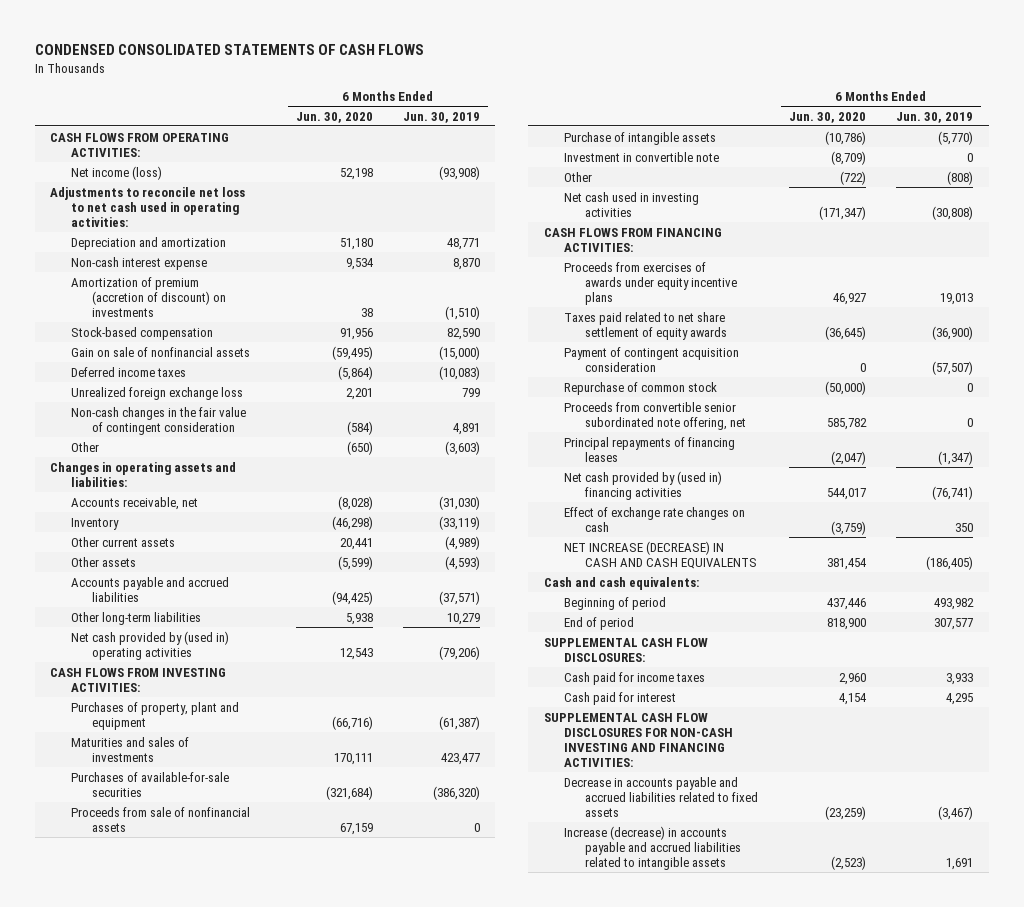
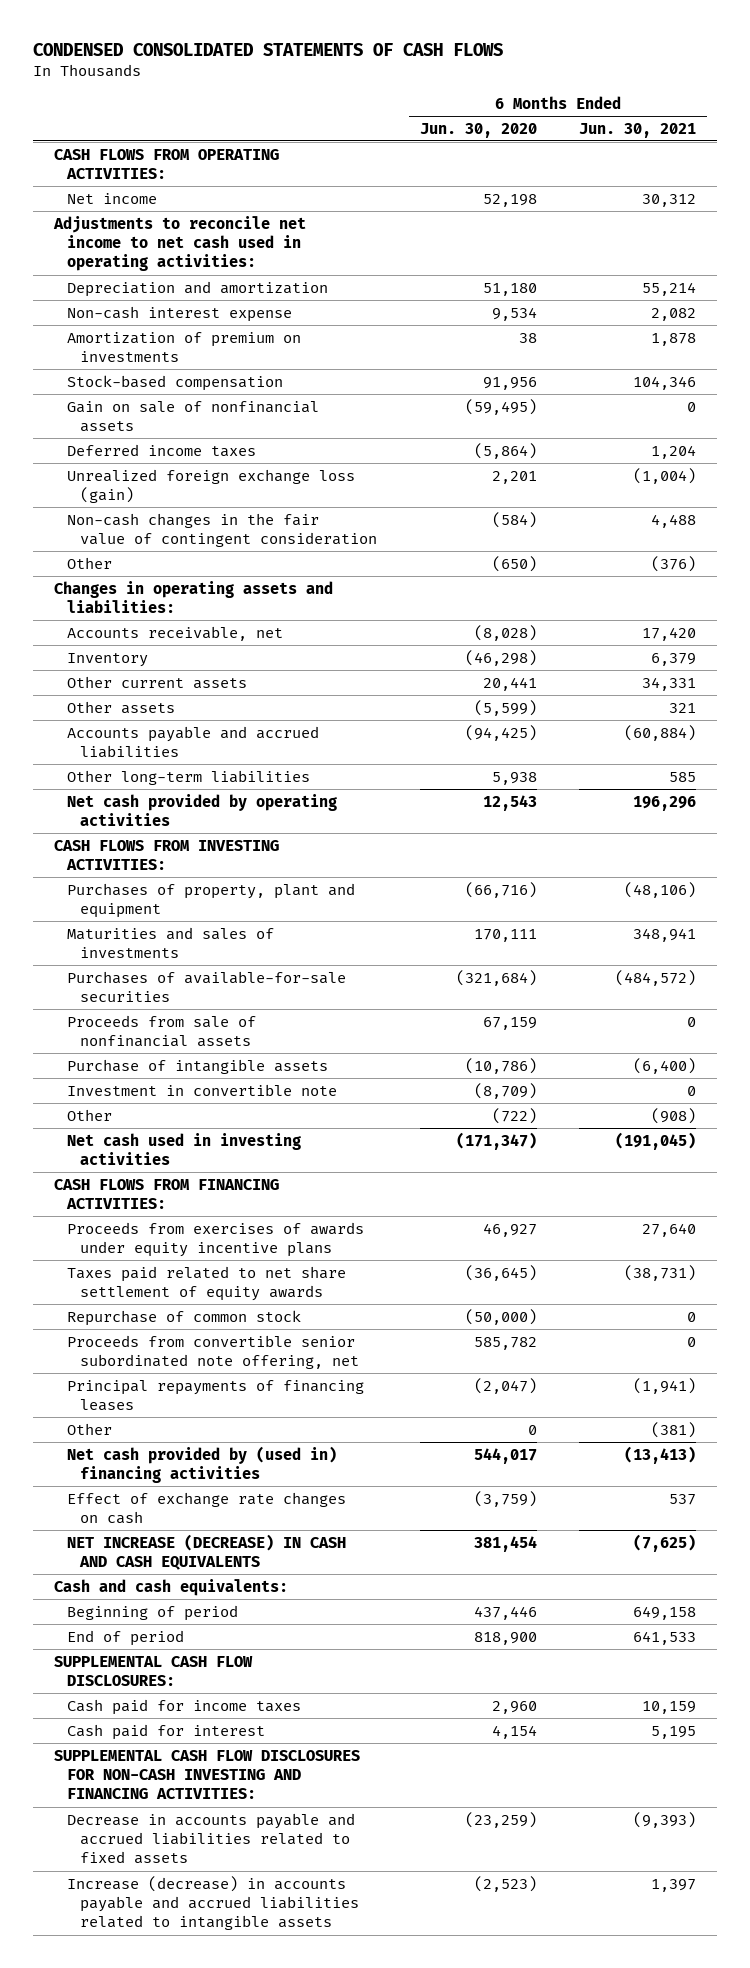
[403,111,481,123] Jun. 30, 2019 -> none
none -> [578,122,696,138] Jun. 30, 2021
[71,165,163,180] Net income (loss) -> [67,192,158,204] Net income
[50,186,246,227] Adjustments to reconcile net loss to net cash used in operating activities: -> [53,215,307,272] Adjustments to reconcile net income to net cash used in operating activities:
[71,276,227,317] Amortization of premium (accretion of discount) on investments -> [67,331,302,362] Amortization of premium on investments
[71,386,244,400] Unrealized foreign exchange loss -> [67,468,356,503] Unrealized foreign exchange loss (gain)
[71,630,230,660] Net cash provided by (used in) operating activities -> [67,793,338,826] Net cash provided by operating activities
[564,346,740,372] Payment of contingent acquisition consideration -> none
none -> [67,1422,113,1435] Other

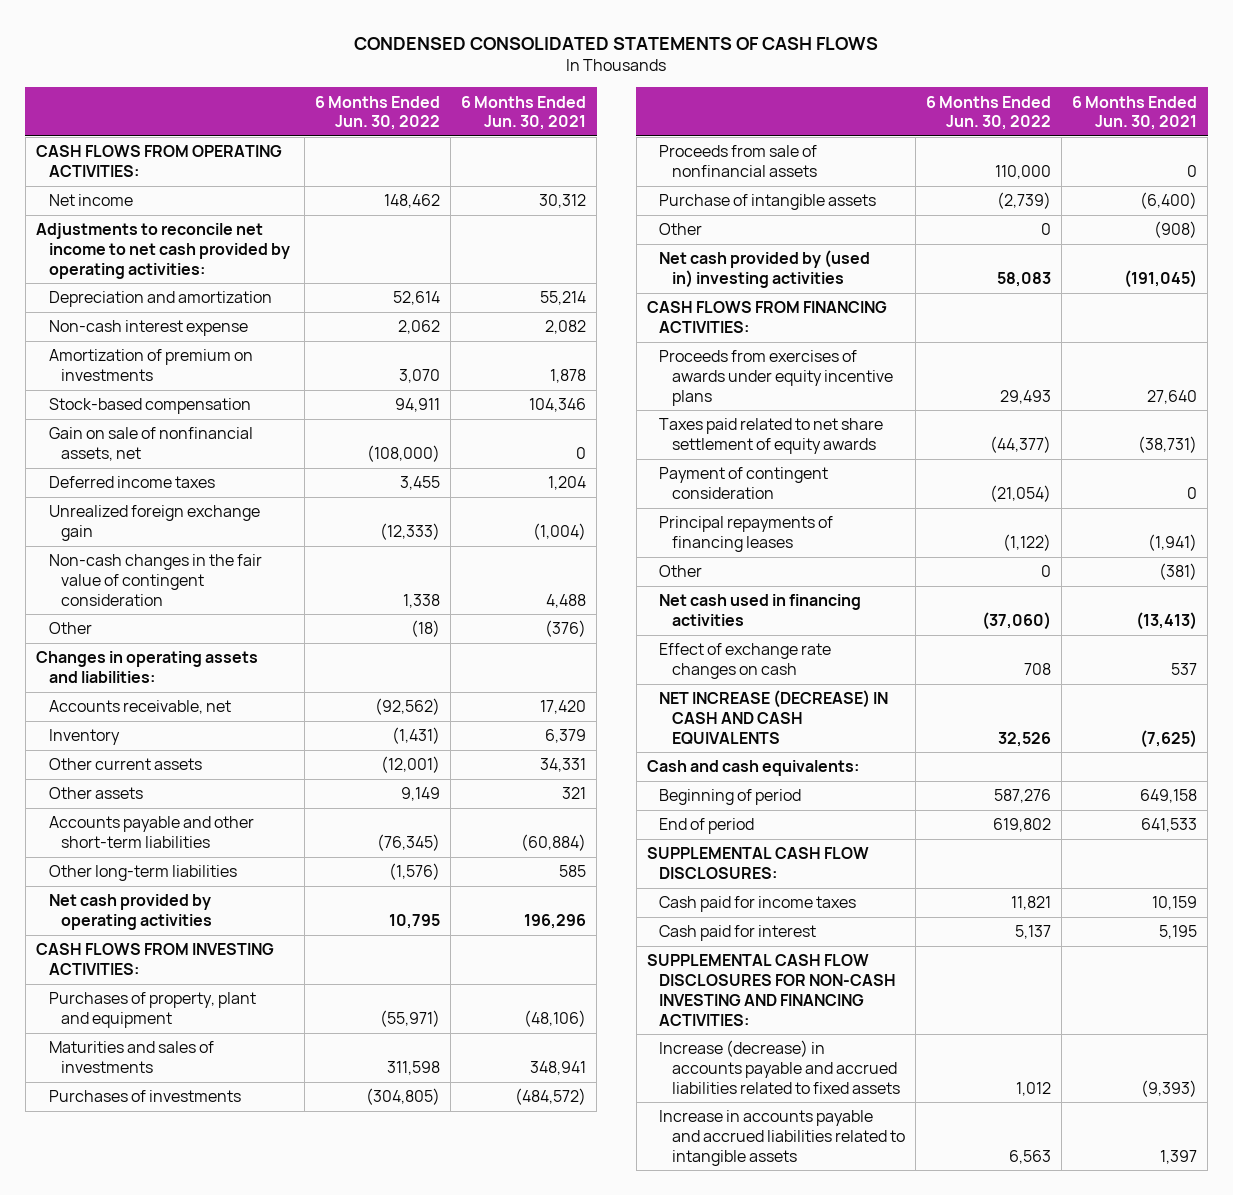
[419,122,537,138] Jun. 30, 2020 -> none
none -> [315,95,441,131] 6 Months Ended Jun. 30, 2022
[53,215,307,272] Adjustments to reconcile net income to net cash used in operating activities: -> [35,223,290,279] Adjustments to reconcile net income to net cash provided by operating activities:
[67,400,320,432] Gain on sale of nonfinancial assets -> [48,427,253,462] Gain on sale of nonfinancial assets, net
[67,468,356,503] Unrealized foreign exchange loss (gain) -> [48,505,260,542] Unrealized foreign exchange gain
[67,725,320,758] Accounts payable and accrued liabilities -> [48,816,254,849] Accounts payable and other short-term liabilities
[67,970,347,1002] Purchases of available-for-sale securities -> [48,1090,241,1103] Purchases of investments
[67,1083,338,1096] Investment in convertible note -> none
[67,1132,302,1165] Net cash used in investing activities -> [659,250,871,289] Net cash provided by (used in) investing activities
[67,1309,302,1326] Repurchase of common stock -> none
[67,1334,360,1369] Proceeds from convertible senior subordinated note offering, net -> none
none -> [659,467,829,500] Payment of contingent consideration
[67,1445,338,1483] Net cash provided by (used in) financing activities -> [659,594,862,627] Net cash used in financing activities
[67,1812,356,1865] Decrease in accounts payable and accrued liabilities related to fixed assets -> [659,1040,901,1094] Increase (decrease) in accounts payable and accrued liabilities related to fixed assets
[67,1875,360,1931] Increase (decrease) in accounts payable and accrued liabilities related to intangible assets -> [659,1110,906,1166] Increase in accounts payable and accrued liabilities related to intangible assets

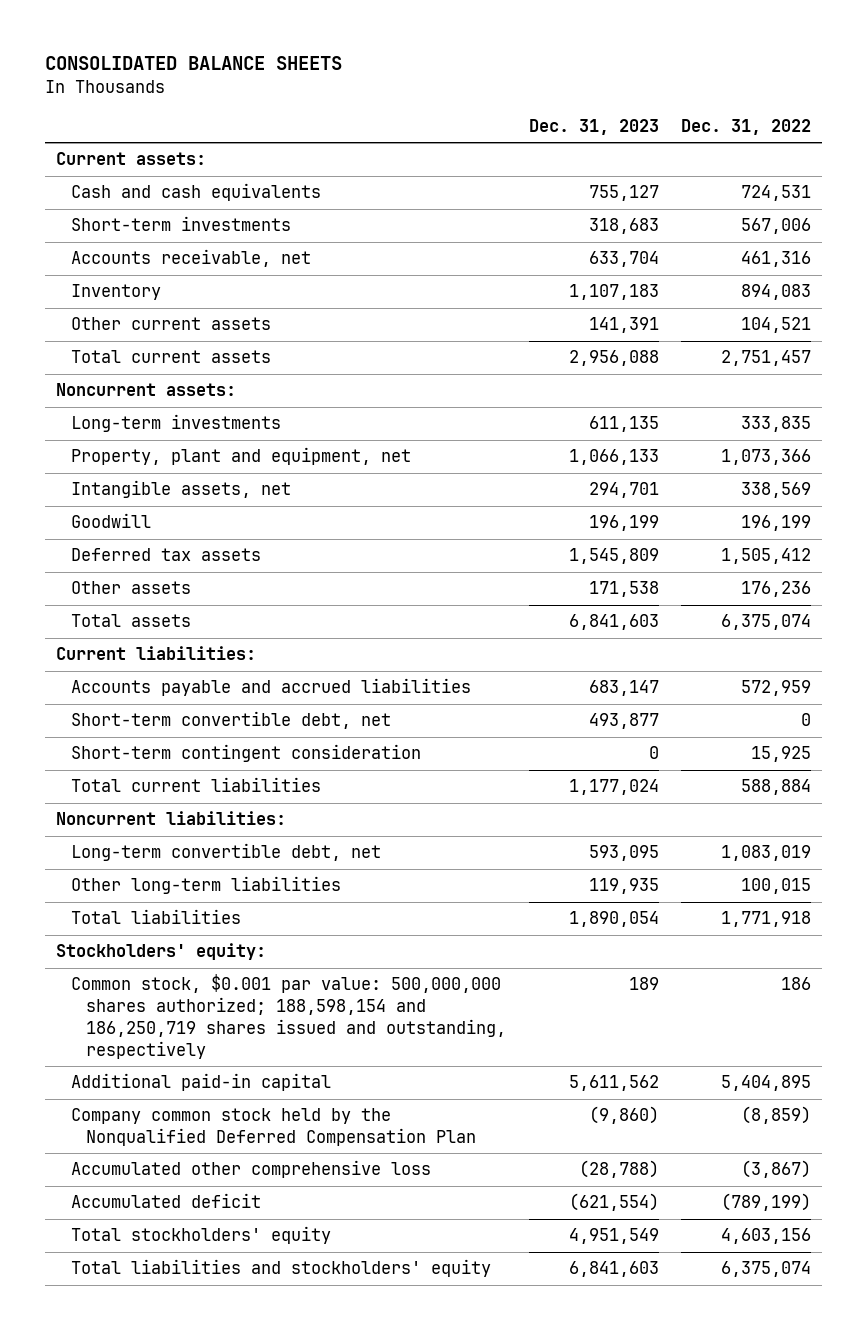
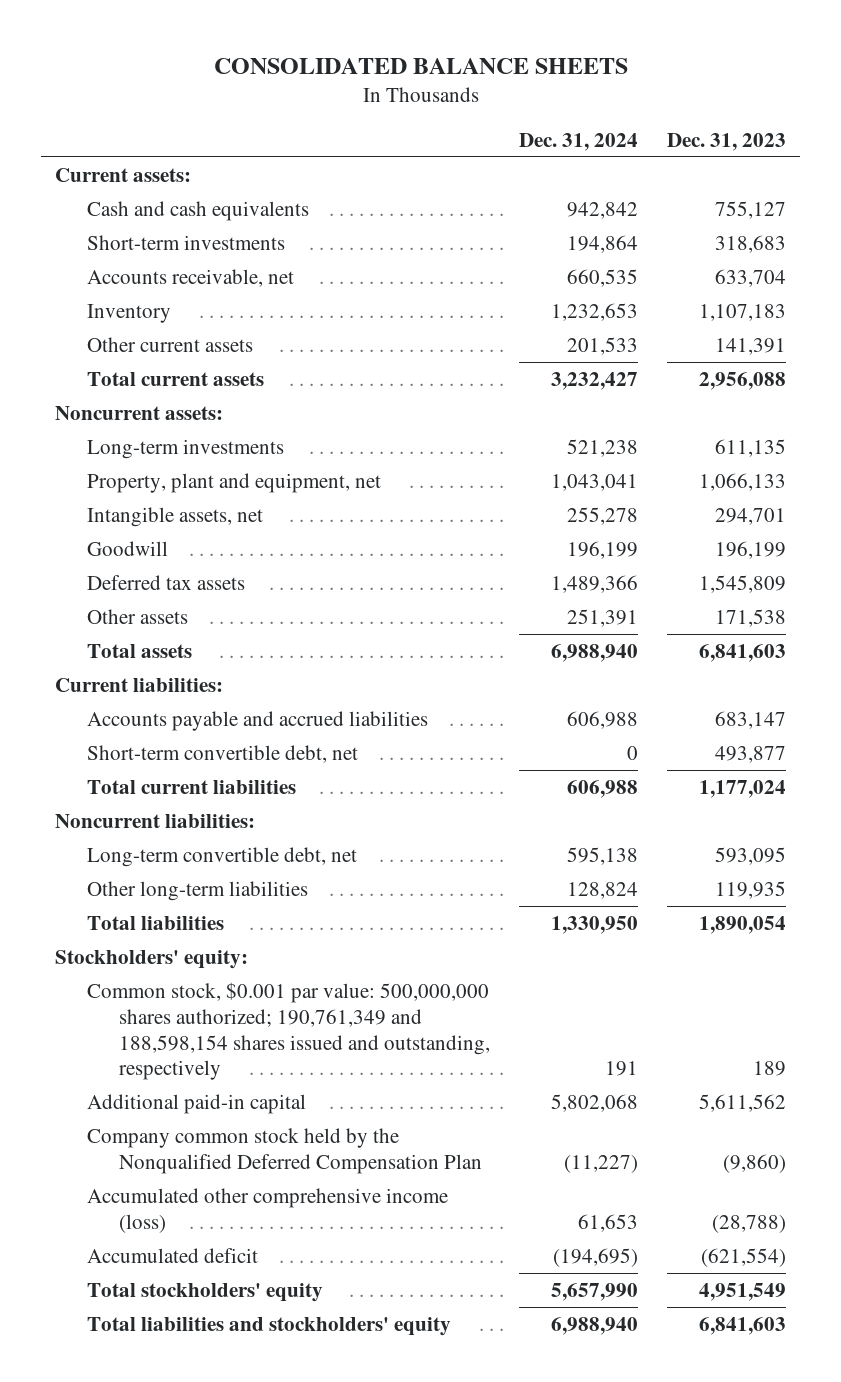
[681,119,812,136] Dec. 31, 2022 -> none
none -> [518,132,638,151] Dec. 31, 2024
[71,744,422,763] Short-term contingent consideration -> none
[71,974,507,1059] Common stock, $0.001 par value: 500,000,000 shares authorized; 188,598,154 and 186,250,719 shares issued and outstanding, respectively -> [87,981,490,1081] Common stock, $0.001 par value: 500,000,000 shares authorized; 190,761,349 and 188,598,154 shares issued and outstanding, respectively
[71,1160,432,1179] Accumulated other comprehensive loss -> [87,1187,449,1233] Accumulated other comprehensive income (loss)

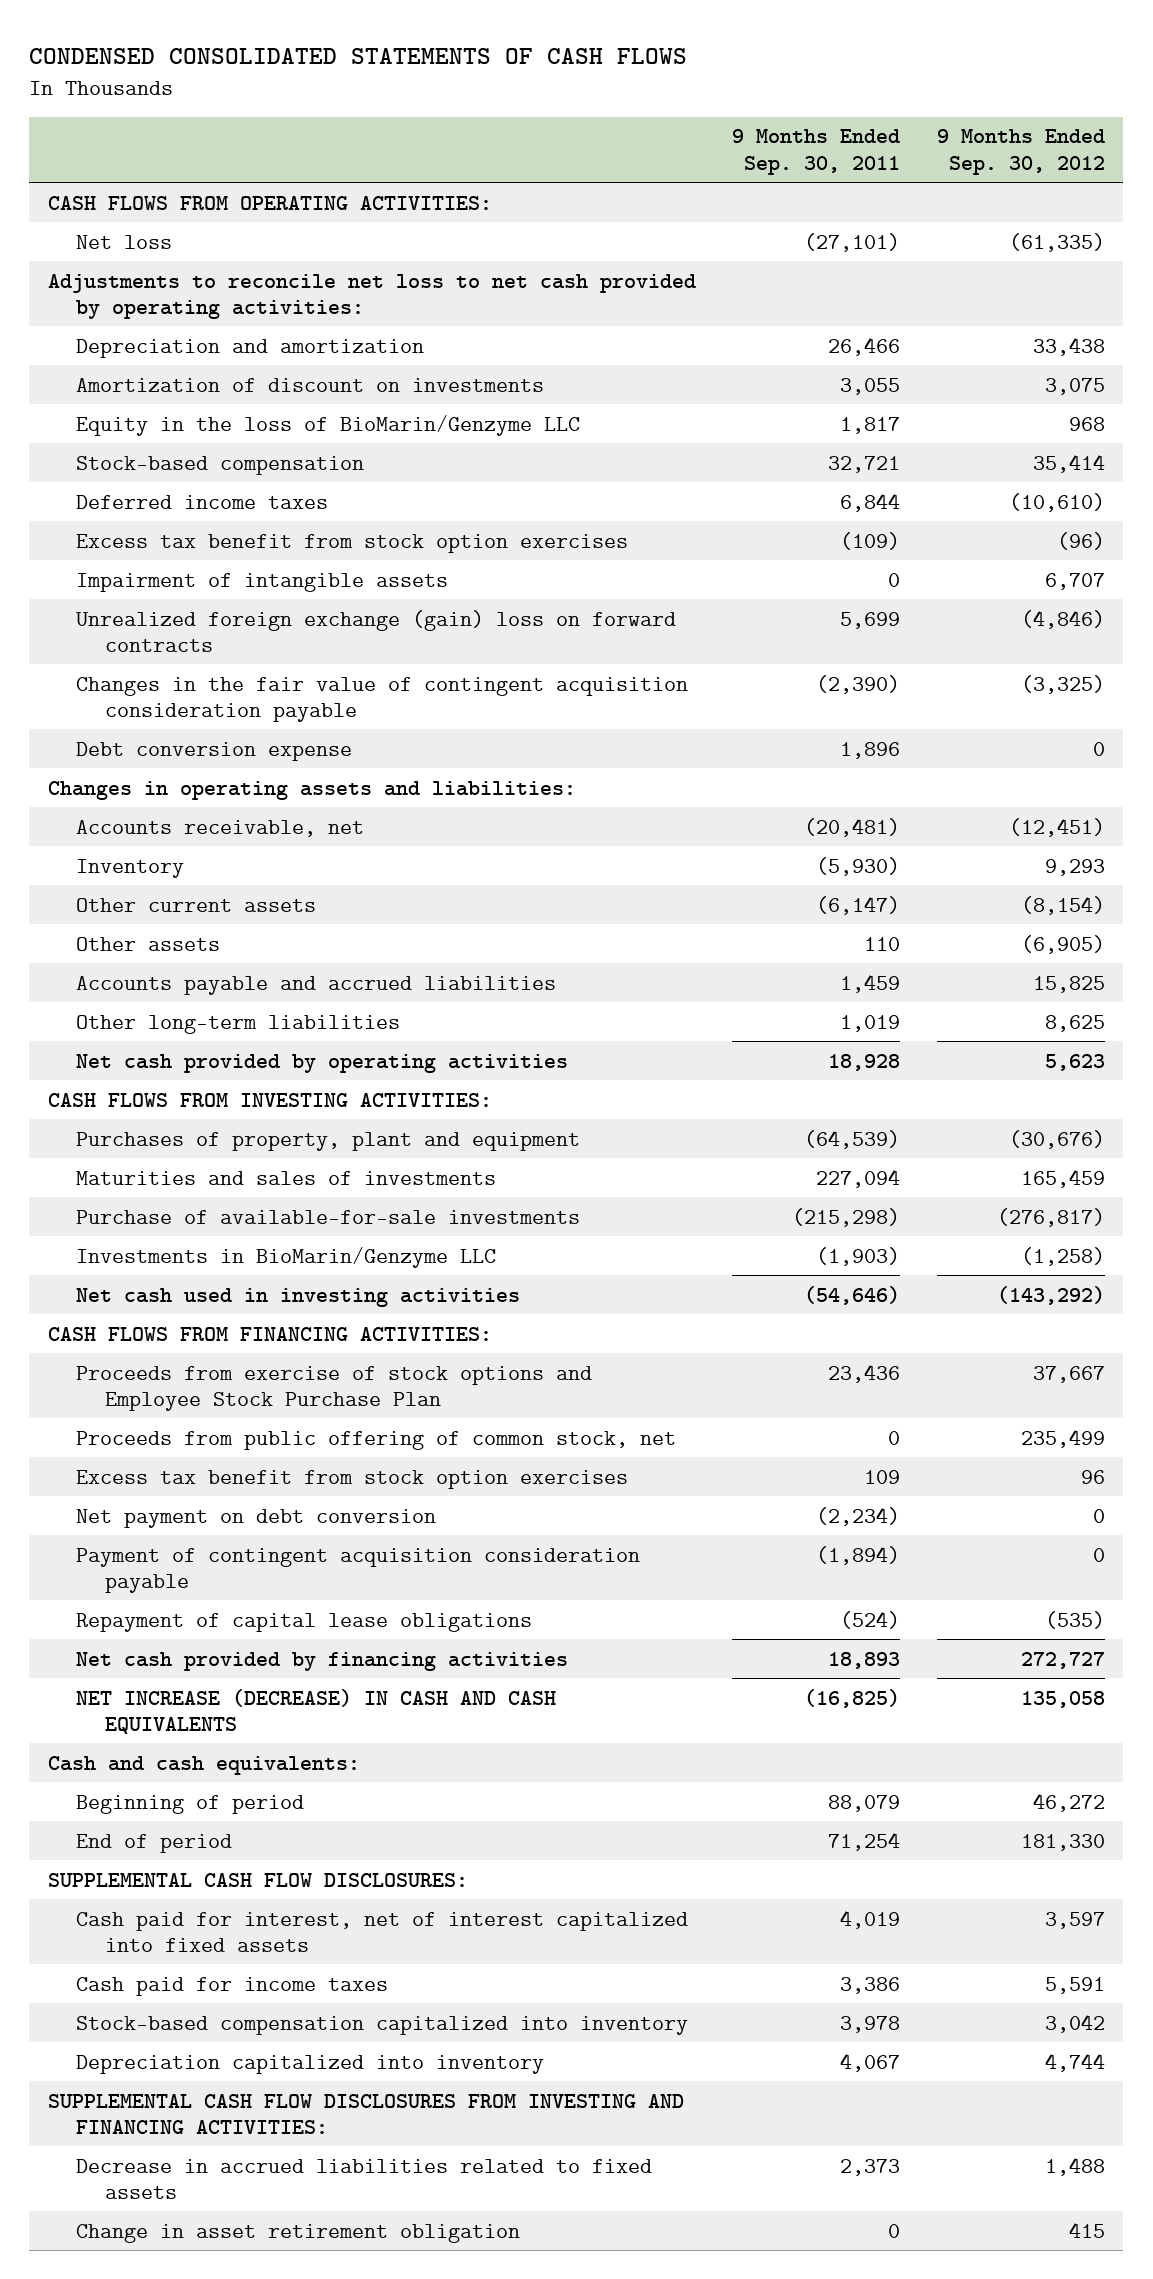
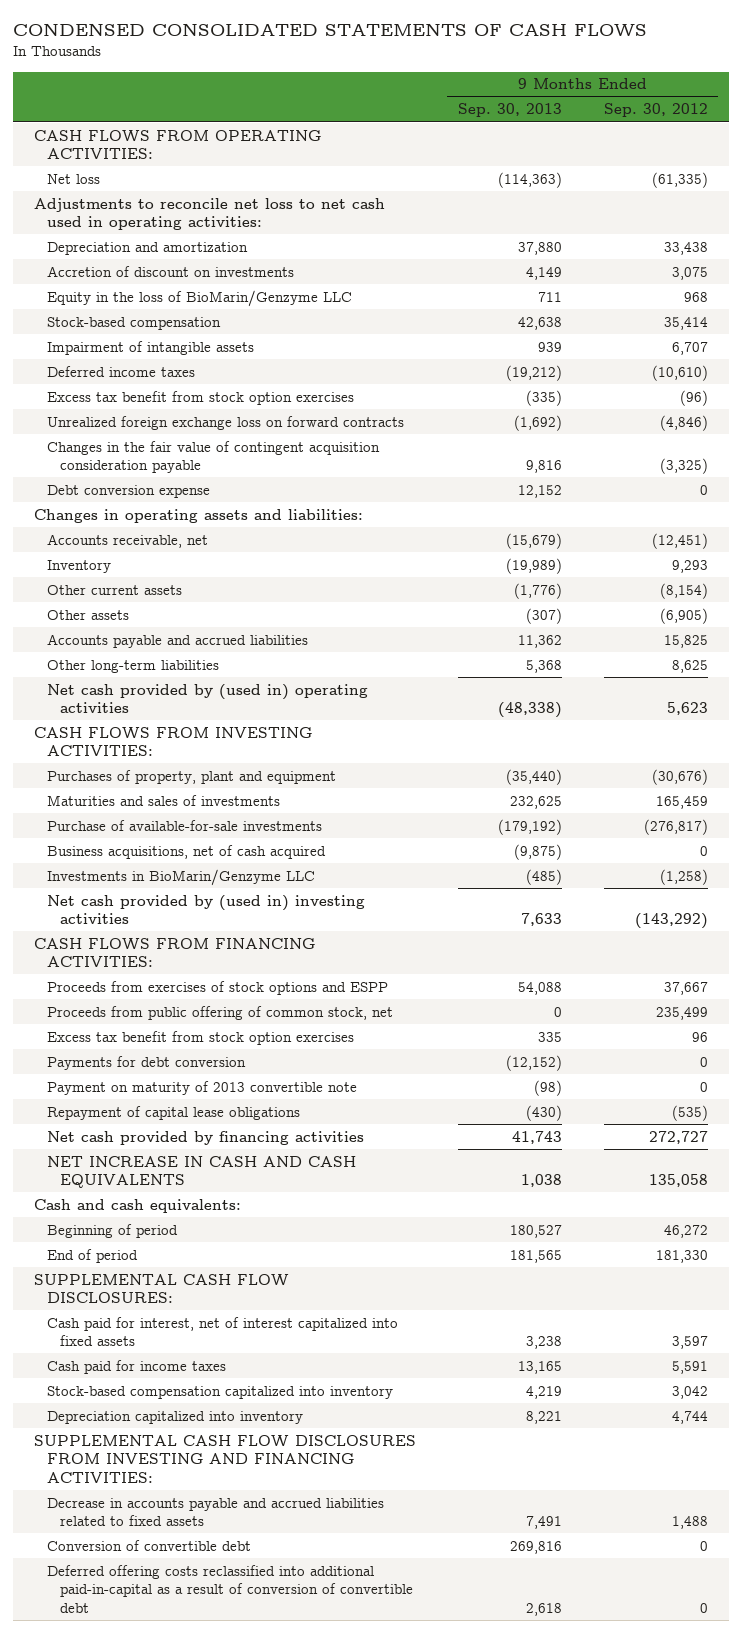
[732,129,901,175] 9 Months Ended Sep. 30, 2011 -> none
none -> [457,103,562,118] Sep. 30, 2013
[47,273,696,319] Adjustments to reconcile net loss to net cash provided by operating activities: -> [33,197,385,231] Adjustments to reconcile net loss to net cash used in operating activities:
[76,377,545,392] Amortization of discount on investments -> [47,265,295,277] Accretion of discount on investments
[76,572,449,592] Impairment of intangible assets -> [47,340,255,355] Impairment of intangible assets
[76,609,677,652] Unrealized foreign exchange (gain) loss on forward contracts -> [47,415,405,430] Unrealized foreign exchange loss on forward contracts
[76,1053,569,1073] Net cash provided by operating activities -> [47,683,369,714] Net cash provided by (used in) operating activities
none -> [47,844,327,859] Business acquisitions, net of cash acquired
[76,1287,521,1307] Net cash used in investing activities -> [47,894,366,925] Net cash provided by (used in) investing activities
[76,1365,593,1411] Proceeds from exercise of stock options and Employee Stock Purchase Plan -> [47,980,389,995] Proceeds from exercises of stock options and ESPP
[76,1547,641,1593] Payment of contingent acquisition consideration payable -> none
[76,1508,437,1528] Net payment on debt conversion -> [47,1055,247,1070] Payments for debt conversion
none -> [47,1080,358,1095] Payment on maturity of 2013 convertible note
[76,1688,557,1734] NET INCREASE (DECREASE) IN CASH AND CASH EQUIVALENTS -> [47,1155,357,1189] NET INCREASE IN CASH AND CASH EQUIVALENTS
[76,2223,521,2243] Change in asset retirement obligation -> none
[76,2158,653,2199] Decrease in accrued liabilities related to fixed assets -> [47,1497,385,1527] Decrease in accounts payable and accrued liabilities related to fixed assets
none -> [47,1539,252,1551] Conversion of convertible debt
none -> [47,1564,414,1613] Deferred offering costs reclassified into additional paid-in-capital as a result of conversion of convertible debt

